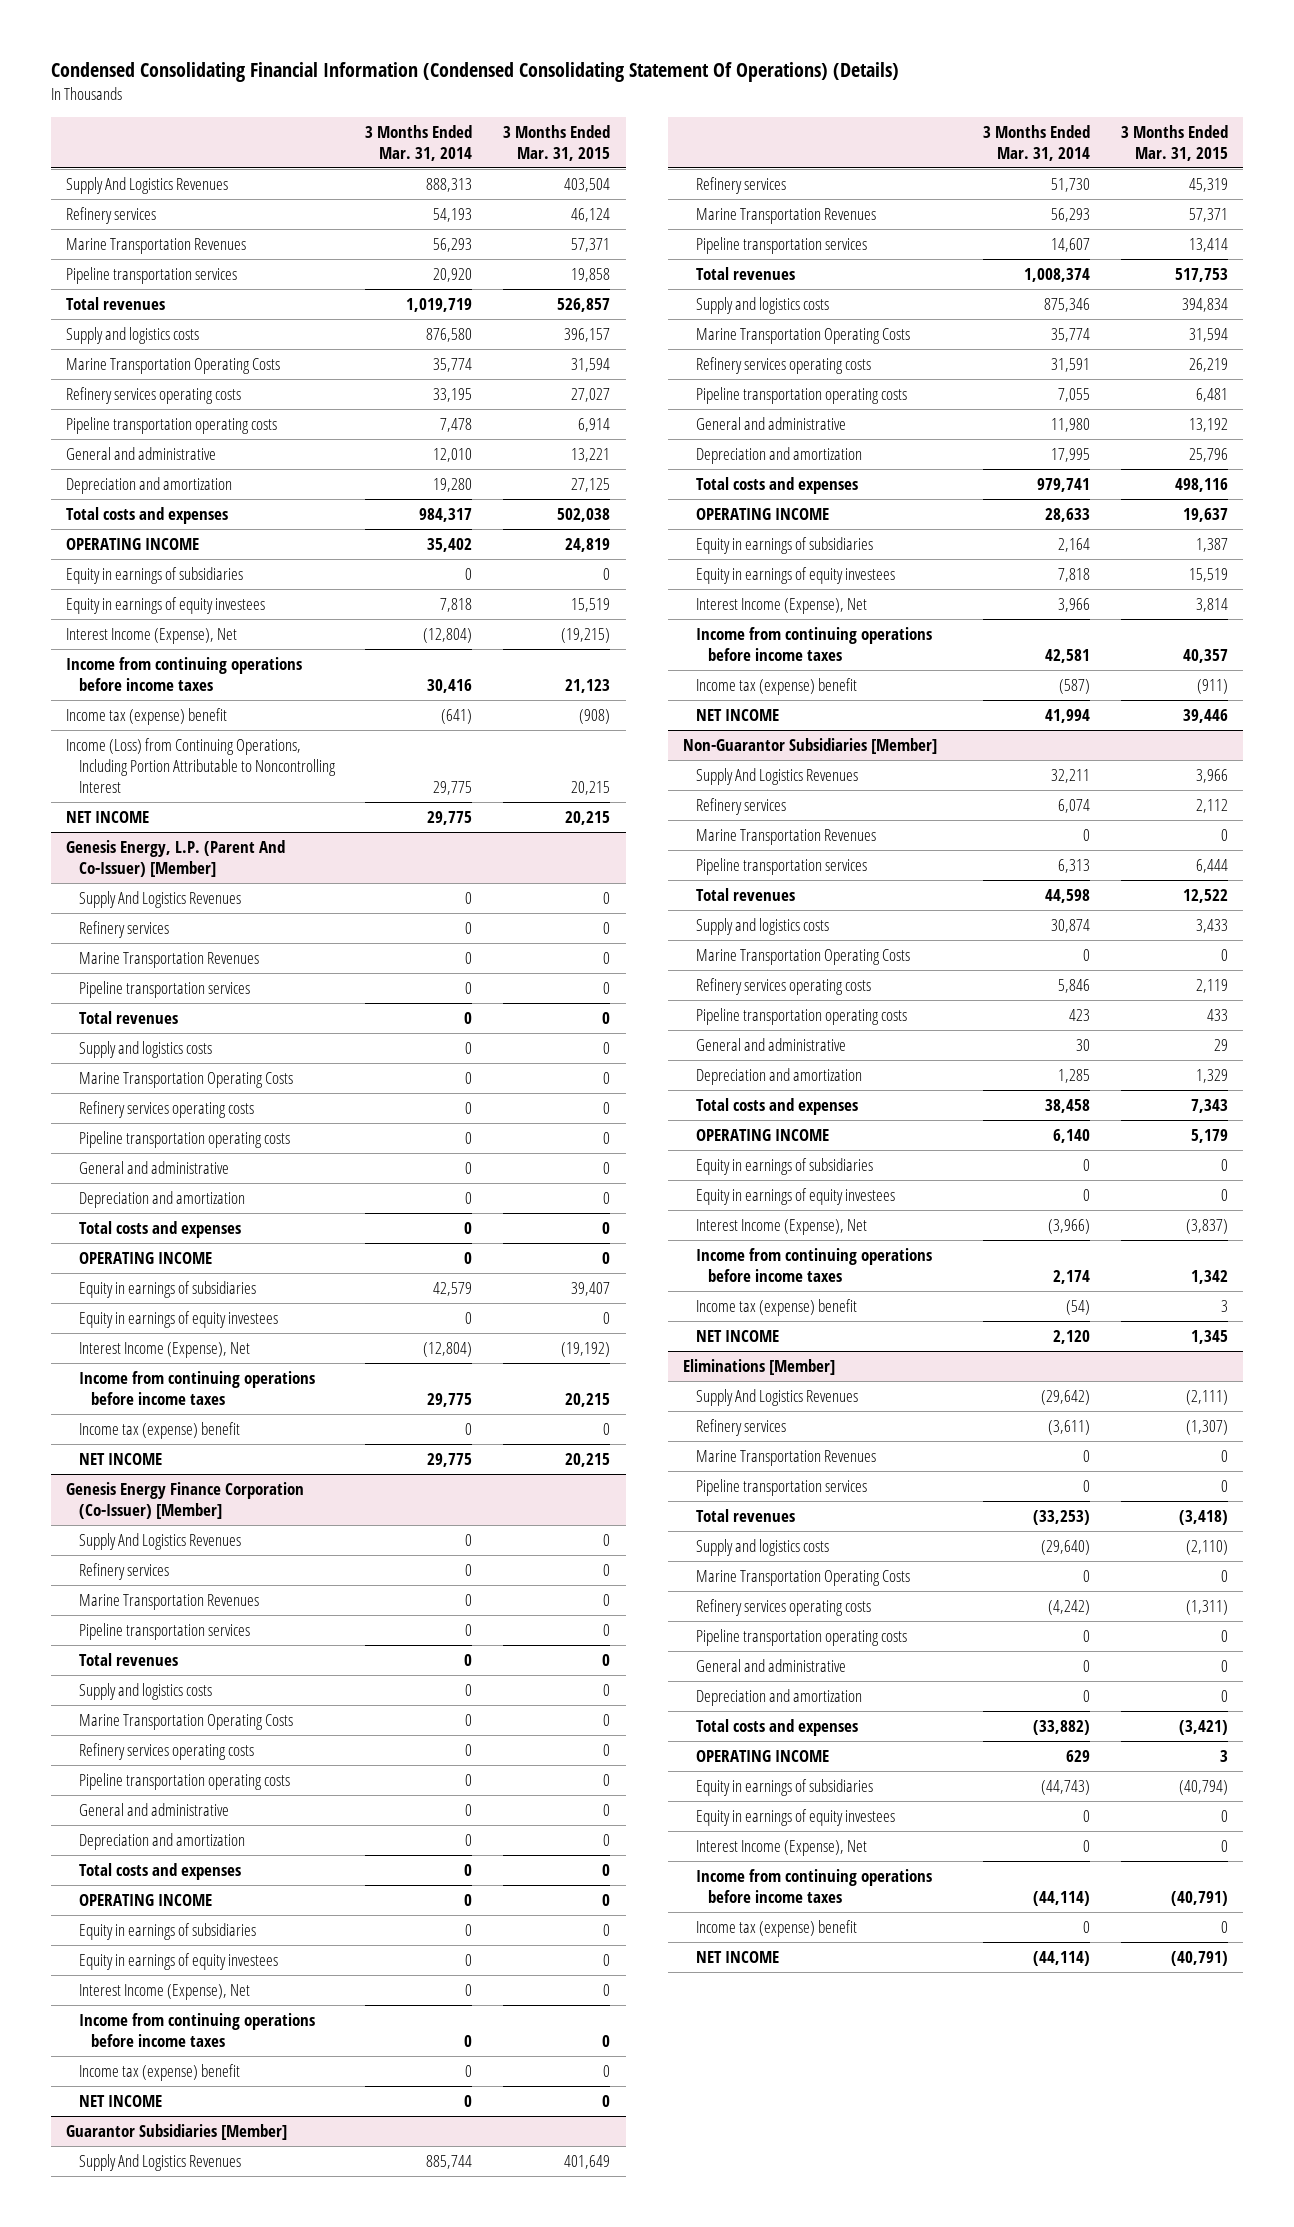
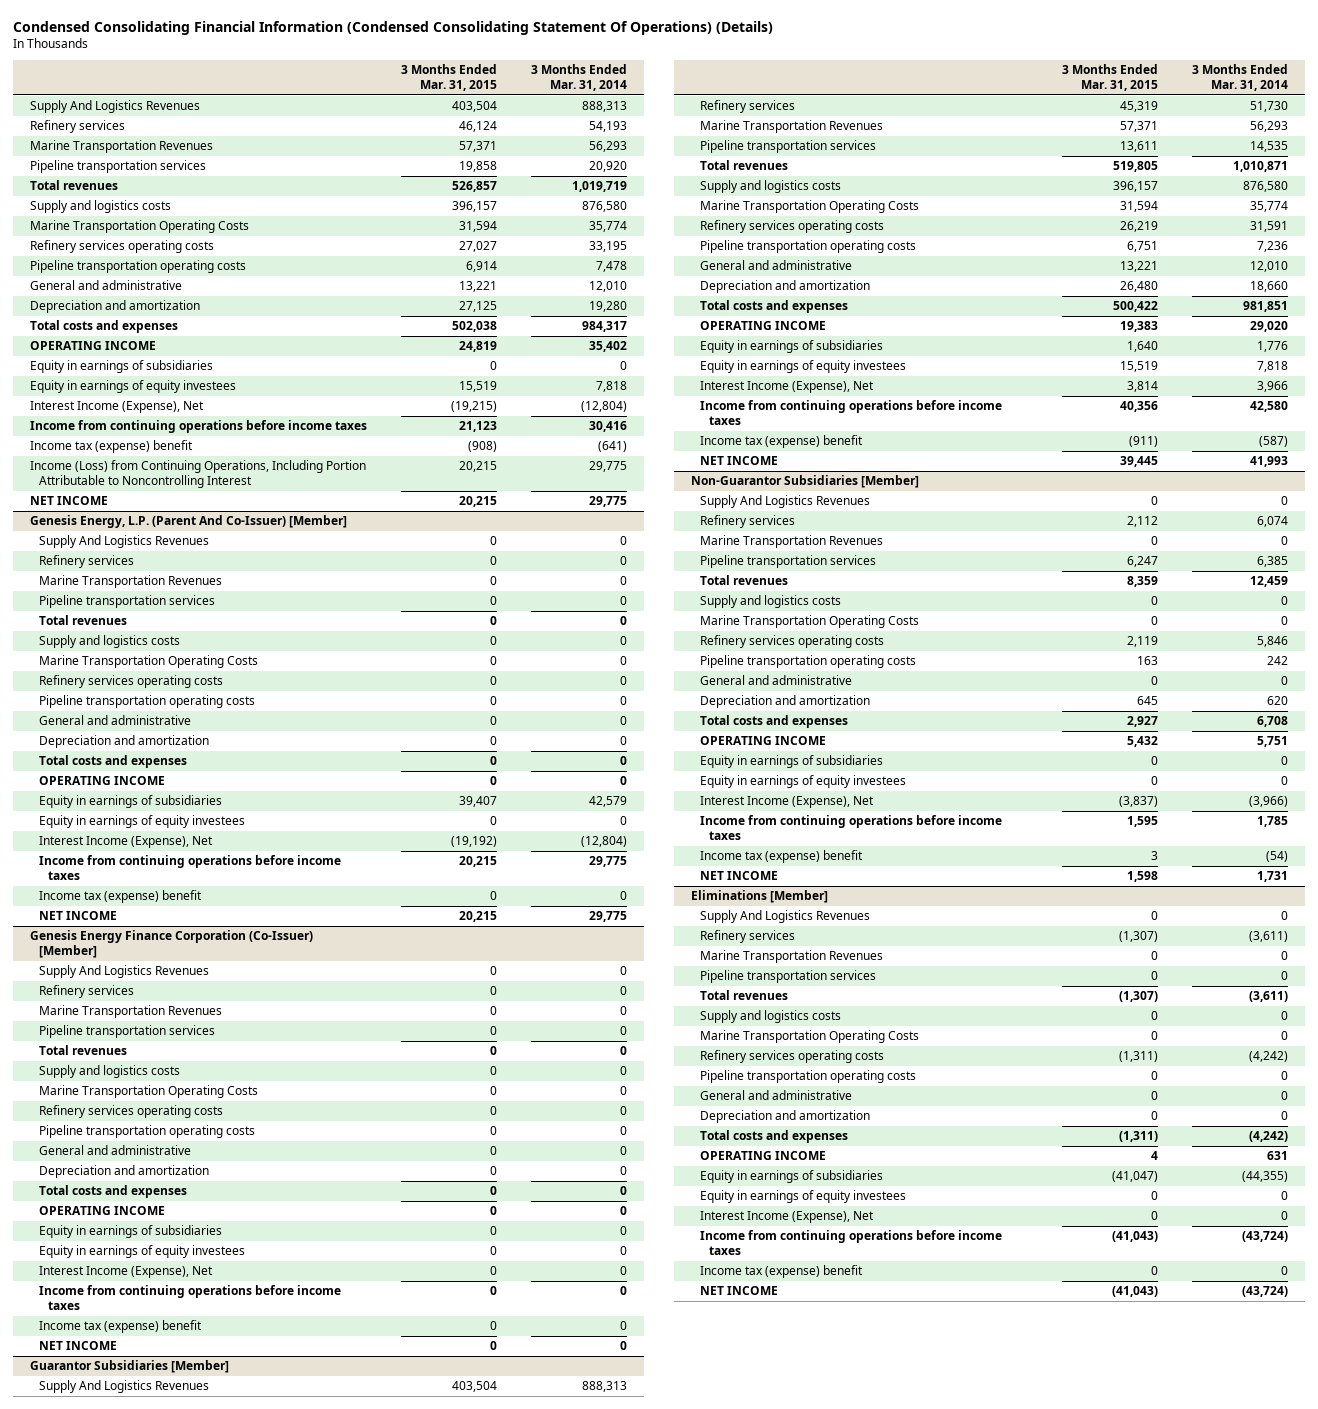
[426,2154,473,2169] 885,744 -> [581,1381,627,1393] 888,313
[564,2154,611,2169] 401,649 -> [451,1381,497,1393] 403,504
[1050,237,1090,252] 14,607 -> [1249,141,1288,153] 14,535
[1188,237,1228,252] 13,414 -> [1119,141,1158,153] 13,611
[1023,267,1090,282] 1,008,374 -> [1232,161,1288,173] 1,010,871
[1174,267,1228,282] 517,753 -> [1112,161,1158,173] 519,805
[1043,297,1090,312] 875,346 -> [1242,181,1288,193] 876,580
[1181,297,1228,312] 394,834 -> [1112,181,1158,193] 396,157
[1057,387,1090,402] 7,055 -> [1256,241,1288,253] 7,236
[1195,387,1228,402] 6,481 -> [1126,241,1158,253] 6,751
[1050,417,1090,432] 11,980 -> [1249,261,1288,273] 12,010
[1188,417,1228,432] 13,192 -> [1119,261,1158,273] 13,221
[1050,447,1090,462] 17,995 -> [1249,281,1288,293] 18,660
[1188,447,1228,462] 25,796 -> [1119,281,1158,293] 26,480
[1036,477,1090,492] 979,741 -> [1242,301,1288,313] 981,851
[1174,477,1228,492] 498,116 -> [1112,301,1158,313] 500,422
[1044,507,1090,522] 28,633 -> [1249,321,1288,333] 29,020
[1182,507,1228,522] 19,637 -> [1119,321,1158,333] 19,383
[1057,537,1090,552] 2,164 -> [1256,341,1288,353] 1,776
[1195,537,1228,552] 1,387 -> [1126,341,1158,353] 1,640
[1044,648,1090,663] 42,581 -> [1249,401,1288,413] 42,580
[1182,648,1228,663] 40,357 -> [1119,401,1158,413] 40,356
[1044,708,1090,723] 41,994 -> [1249,456,1288,468] 41,993
[1182,708,1228,723] 39,446 -> [1119,456,1158,468] 39,445
[1050,768,1090,783] 32,211 -> [1280,496,1288,506] 0
[1195,768,1228,783] 3,966 -> [1150,496,1158,506] 0
[1057,858,1090,873] 6,313 -> [1256,556,1288,568] 6,385
[1195,858,1228,873] 6,444 -> [1126,556,1158,568] 6,247
[1044,888,1090,903] 44,598 -> [1249,576,1288,588] 12,459
[1182,888,1228,903] 12,522 -> [1126,576,1158,588] 8,359
[1050,918,1090,933] 30,874 -> [1280,596,1288,606] 0
[1195,918,1228,933] 3,433 -> [1150,596,1158,606] 0
[1068,1008,1090,1021] 423 -> [1266,656,1288,666] 242
[1206,1008,1228,1021] 433 -> [1136,656,1158,666] 163
[1075,1038,1090,1051] 30 -> [1280,676,1288,686] 0
[1213,1038,1228,1051] 29 -> [1150,676,1158,686] 0
[1057,1068,1090,1083] 1,285 -> [1266,696,1288,706] 620
[1195,1068,1228,1083] 1,329 -> [1136,696,1158,706] 645
[1044,1098,1090,1113] 38,458 -> [1256,716,1288,728] 6,708
[1190,1098,1228,1113] 7,343 -> [1126,716,1158,728] 2,927
[1052,1128,1090,1143] 6,140 -> [1256,736,1288,748] 5,751
[1190,1128,1228,1143] 5,179 -> [1126,736,1158,748] 5,432
[1052,1269,1090,1284] 2,174 -> [1256,816,1288,828] 1,785
[1190,1269,1228,1284] 1,342 -> [1126,816,1158,828] 1,595
[1052,1329,1090,1344] 2,120 -> [1256,871,1288,883] 1,731
[1190,1329,1228,1344] 1,345 -> [1126,871,1158,883] 1,598
[1040,1389,1090,1405] (29,642) -> [1280,911,1288,921] 0
[1185,1389,1228,1405] (2,111) -> [1150,911,1158,921] 0
[1032,1509,1090,1525] (33,253) -> [1248,991,1288,1003] (3,611)
[1178,1509,1228,1525] (3,418) -> [1118,991,1158,1003] (1,307)
[1040,1539,1090,1555] (29,640) -> [1280,1011,1288,1021] 0
[1185,1539,1228,1555] (2,110) -> [1150,1011,1158,1021] 0
[1032,1719,1090,1735] (33,882) -> [1248,1131,1288,1143] (4,242)
[1178,1719,1228,1735] (3,421) -> [1118,1131,1158,1143] (1,311)
[1065,1749,1090,1762] 629 -> [1266,1151,1288,1161] 631
[1219,1749,1228,1762] 3 -> [1150,1151,1158,1161] 4
[1040,1779,1090,1795] (44,743) -> [1241,1171,1288,1183] (44,355)
[1178,1779,1228,1795] (40,794) -> [1111,1171,1158,1183] (41,047)
[1032,1890,1090,1906] (44,114) -> [1241,1231,1288,1243] (43,724)
[1170,1890,1228,1906] (40,791) -> [1111,1231,1158,1243] (41,043)
[1032,1950,1090,1966] (44,114) -> [1241,1286,1288,1298] (43,724)
[1170,1950,1228,1966] (40,791) -> [1111,1286,1158,1298] (41,043)

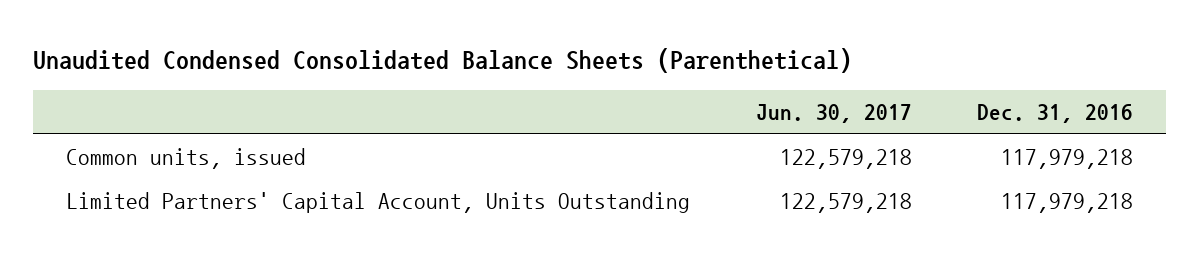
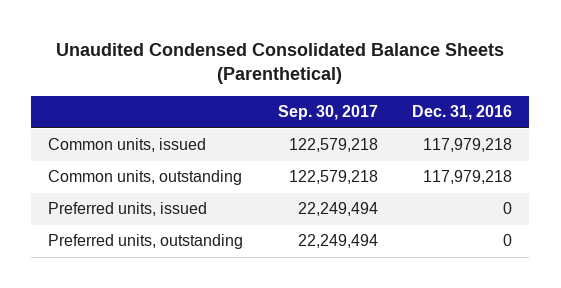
[755,104,912,124] Jun. 30, 2017 -> none
none -> [277,105,378,121] Sep. 30, 2017
[66,191,691,213] Limited Partners' Capital Account, Units Outstanding -> [48,170,243,186] Common units, outstanding
none -> [48,202,208,217] Preferred units, issued
none -> [48,234,244,250] Preferred units, outstanding

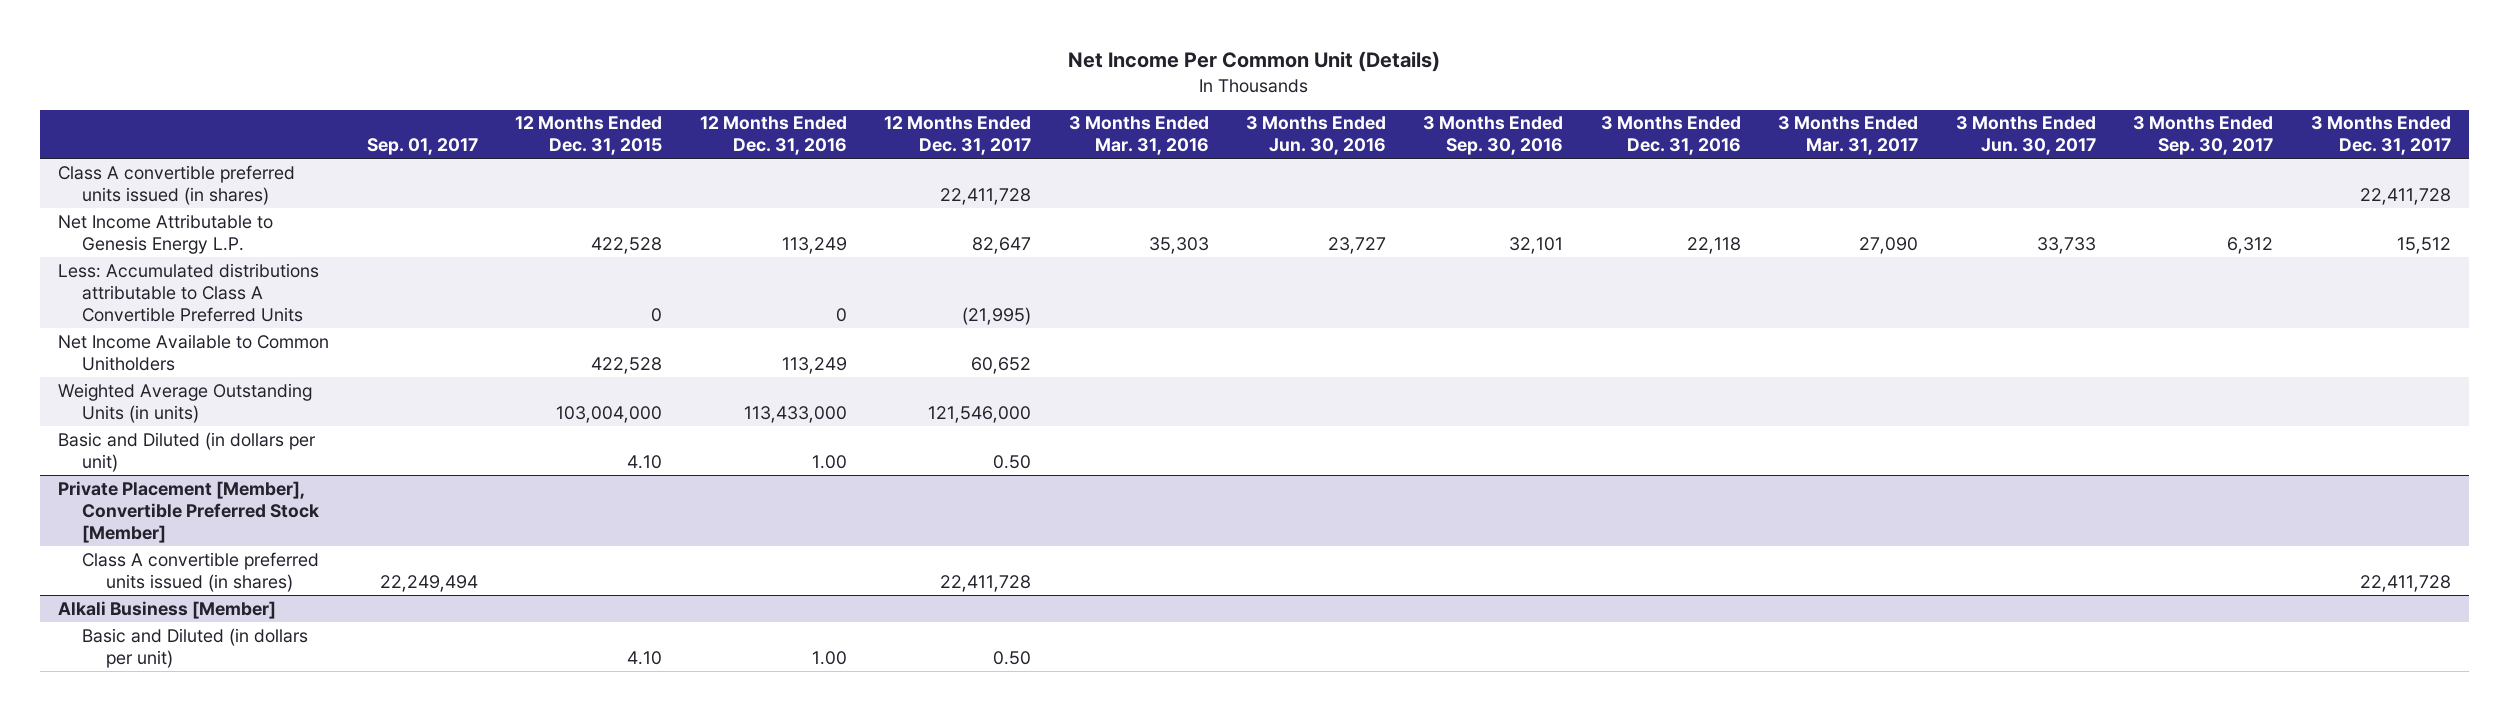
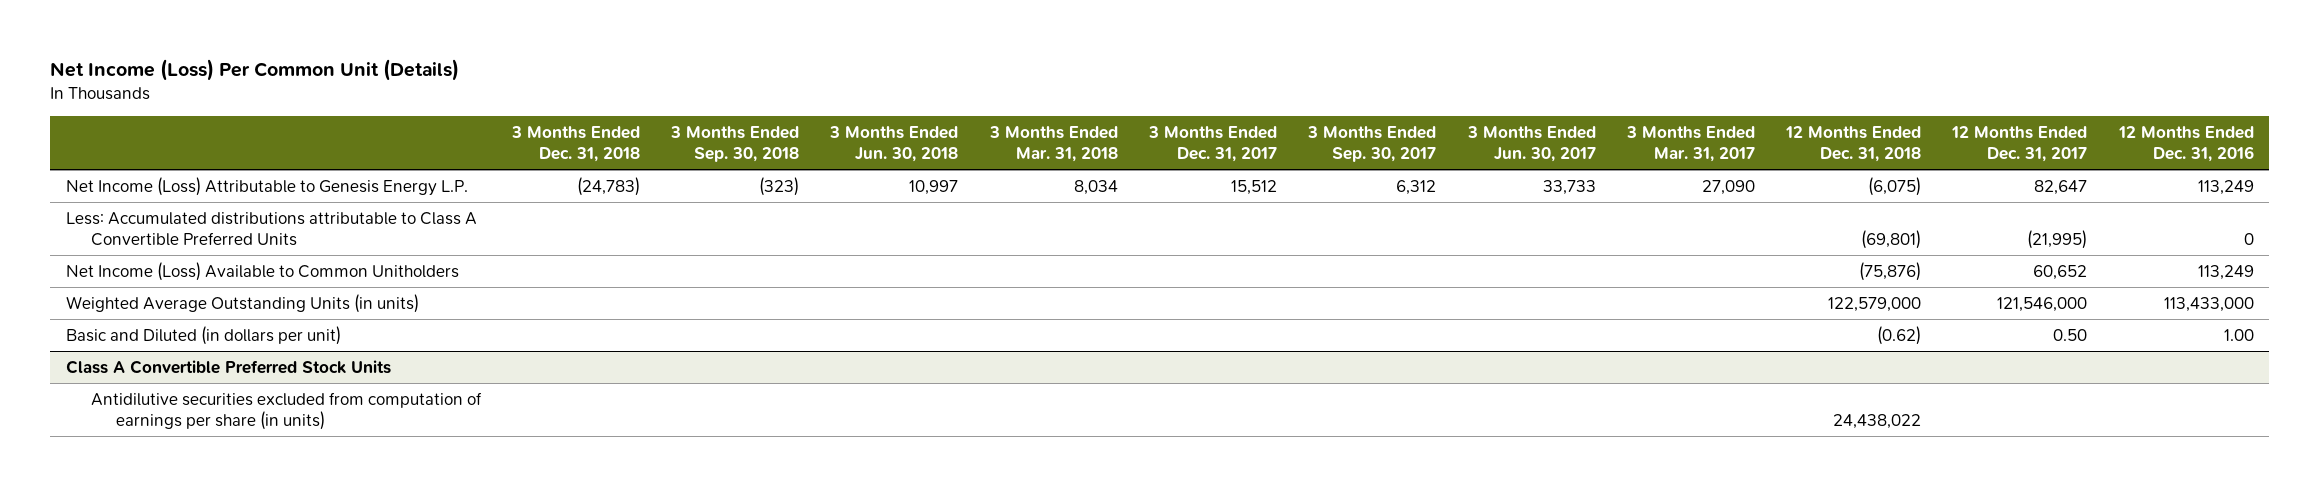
[1068,51,1441,73] Net Income Per Common Unit (Details) -> [49,59,459,82] Net Income (Loss) Per Common Unit (Details)
[366,138,478,156] Sep. 01, 2017 -> none
[515,116,663,156] 12 Months Ended Dec. 31, 2015 -> none
[1068,116,1209,156] 3 Months Ended Mar. 31, 2016 -> none
[1245,116,1386,156] 3 Months Ended Jun. 30, 2016 -> none
[1423,116,1564,156] 3 Months Ended Sep. 30, 2016 -> none
[1600,116,1741,156] 3 Months Ended Dec. 31, 2016 -> none
none -> [510,125,640,162] 3 Months Ended Dec. 31, 2018
none -> [670,125,800,162] 3 Months Ended Sep. 30, 2018
none -> [829,125,959,162] 3 Months Ended Jun. 30, 2018
none -> [988,125,1118,162] 3 Months Ended Mar. 31, 2018
none -> [1785,125,1922,162] 12 Months Ended Dec. 31, 2018
[58,164,296,205] Class A convertible preferred units issued (in shares) -> none
[58,213,274,254] Net Income Attributable to Genesis Energy L.P. -> [65,176,468,196] Net Income (Loss) Attributable to Genesis Energy L.P.
[58,333,330,371] Net Income Available to Common Unitholders -> [65,261,459,281] Net Income (Loss) Available to Common Unitholders
[58,480,321,543] Private Placement [Member], Convertible Preferred Stock [Member] -> none
[82,551,320,592] Class A convertible preferred units issued (in shares) -> none
[58,600,277,619] Alkali Business [Member] -> none
[82,627,309,668] Basic and Diluted (in dollars per unit) -> none
none -> [65,359,391,374] Class A Convertible Preferred Stock Units
none -> [90,391,482,430] Antidilutive securities excluded from computation of earnings per share (in units)

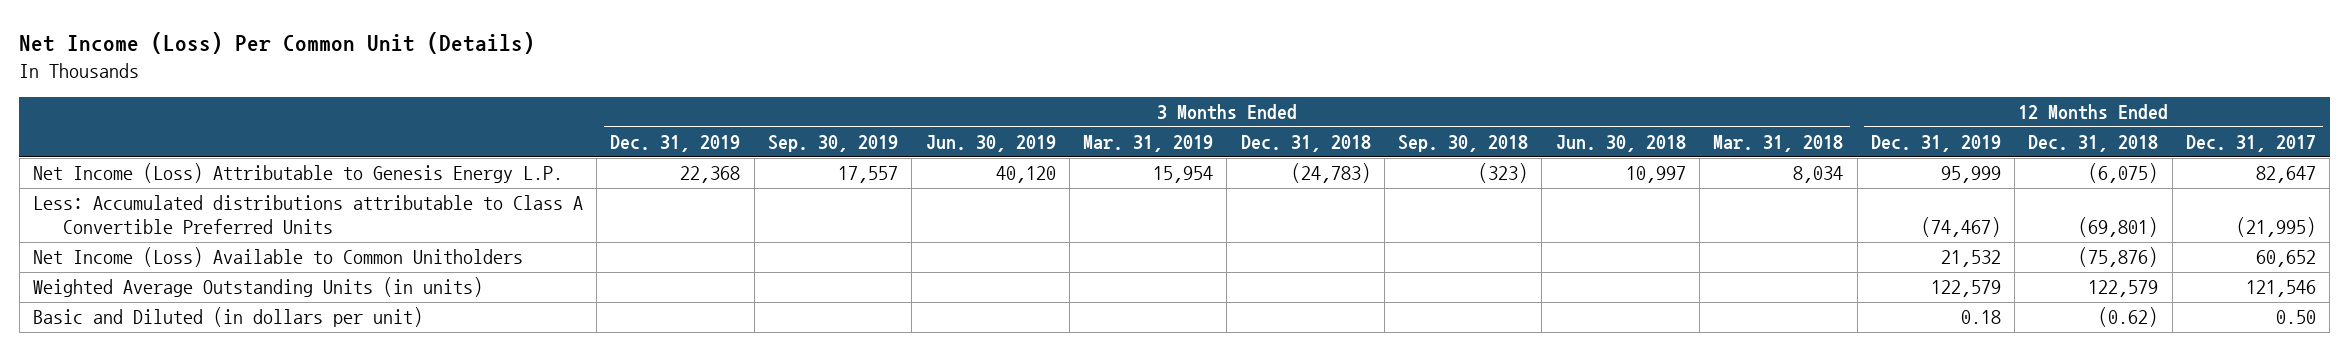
[1148,125,1278,162] 3 Months Ended Dec. 31, 2017 -> none
[1307,125,1437,162] 3 Months Ended Sep. 30, 2017 -> none
[1466,125,1596,162] 3 Months Ended Jun. 30, 2017 -> none
[1625,125,1755,162] 3 Months Ended Mar. 31, 2017 -> none
[2117,125,2254,162] 12 Months Ended Dec. 31, 2016 -> none
none -> [610,134,741,152] Dec. 31, 2019
none -> [767,134,898,152] Sep. 30, 2019
none -> [925,134,1056,152] Jun. 30, 2019
none -> [1083,134,1214,152] Mar. 31, 2019
none -> [1870,134,2001,152] Dec. 31, 2019
[1828,296,1922,312] 122,579,000 -> [2088,280,2159,298] 122,579
[1997,296,2088,312] 121,546,000 -> [2245,280,2316,298] 121,546
[65,359,391,374] Class A Convertible Preferred Stock Units -> none
[90,391,482,430] Antidilutive securities excluded from computation of earnings per share (in units) -> none

